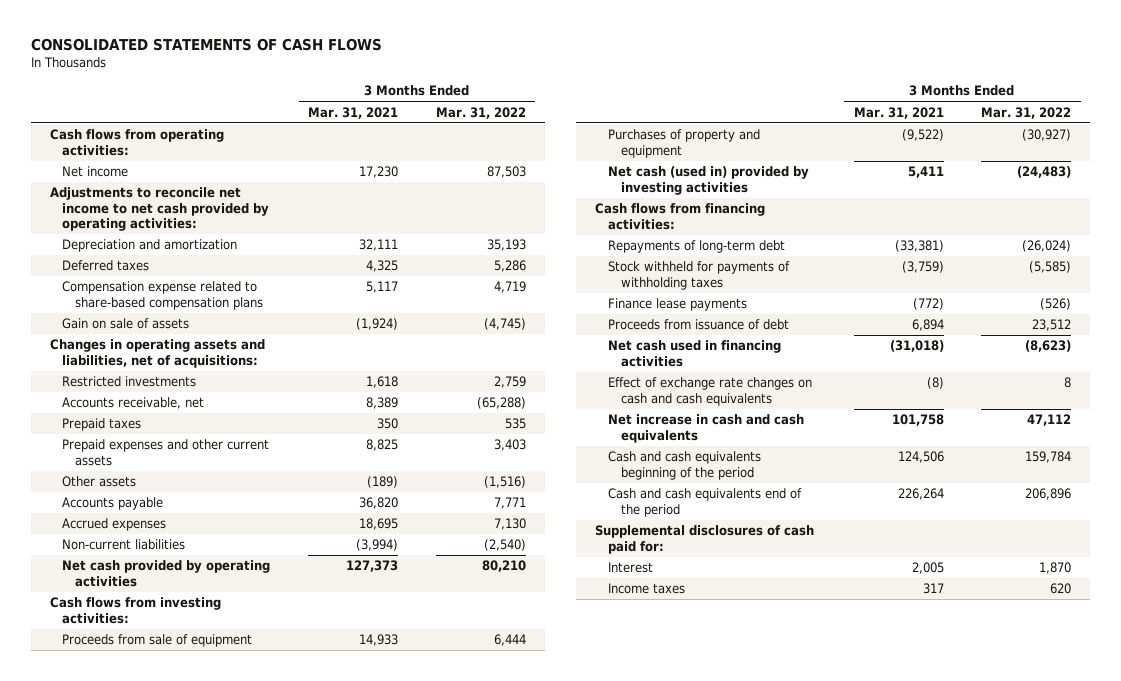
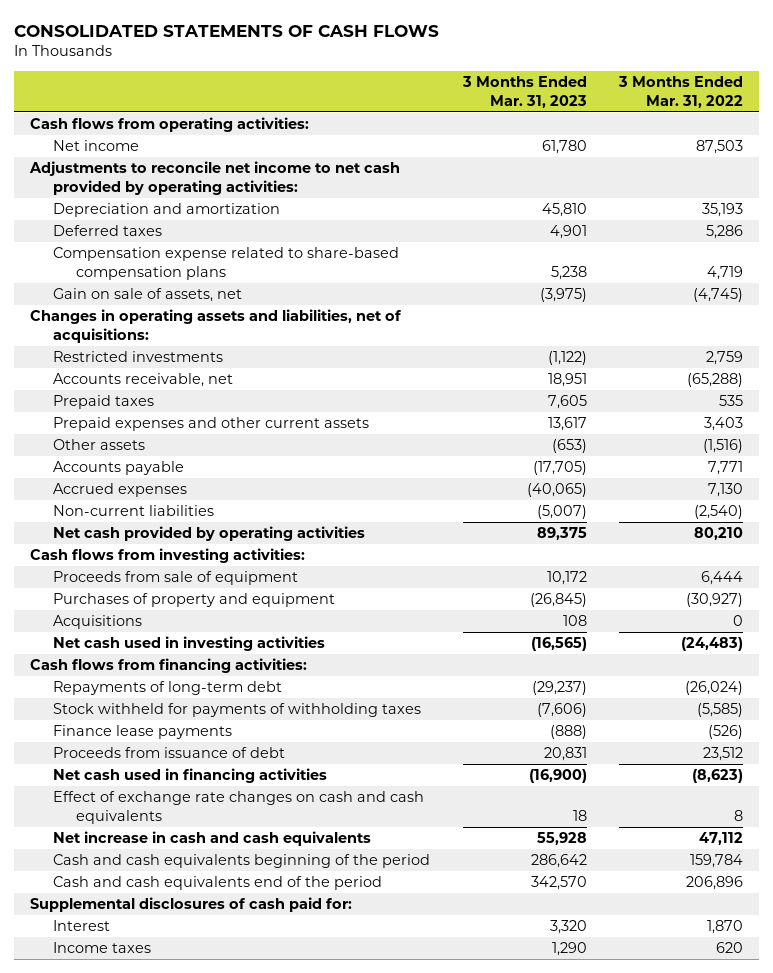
[308,106,399,119] Mar. 31, 2021 -> none
none -> [461,76,587,108] 3 Months Ended Mar. 31, 2023
[62,318,190,330] Gain on sale of assets -> [53,288,243,303] Gain on sale of assets, net
none -> [53,615,143,630] Acquisitions
[607,166,809,195] Net cash (used in) provided by investing activities -> [53,636,326,652] Net cash used in investing activities

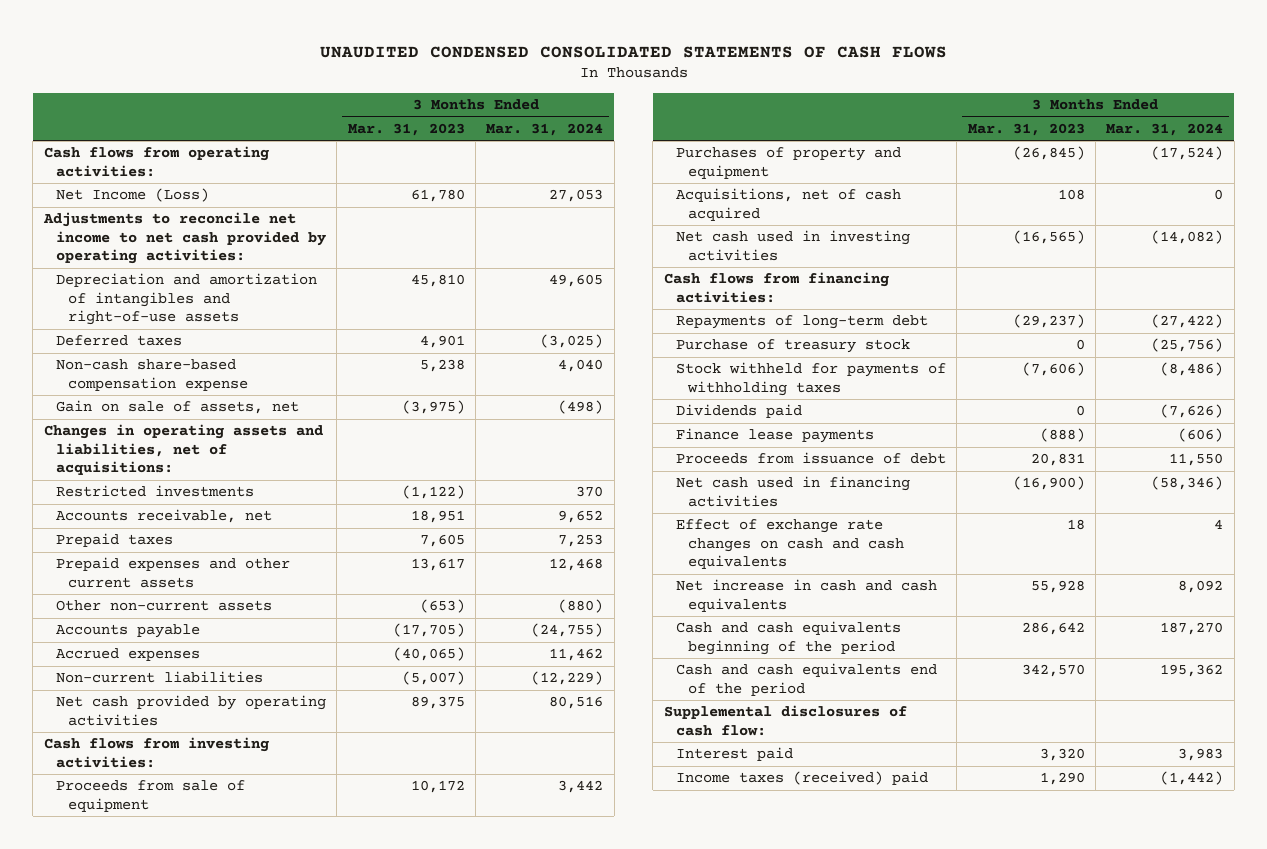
[13,24,439,37] CONSOLIDATED STATEMENTS OF CASH FLOWS -> [319,45,947,58] UNAUDITED CONDENSED CONSOLIDATED STATEMENTS OF CASH FLOWS
[617,76,743,108] 3 Months Ended Mar. 31, 2022 -> none
none -> [486,122,604,136] Mar. 31, 2024
[53,140,140,152] Net income -> [55,188,209,203] Net Income (Loss)
[53,203,281,218] Depreciation and amortization -> [55,273,317,326] Depreciation and amortization of intangibles and right-of-use assets
[53,247,400,280] Compensation expense related to share-based compensation plans -> [55,359,248,391] Non-cash share-based compensation expense
[53,439,146,451] Other assets -> [55,600,272,612] Other non-current assets
[53,615,143,630] Acquisitions -> [675,188,901,221] Acquisitions, net of cash acquired
none -> [675,339,910,354] Purchase of treasury stock
none -> [675,404,802,419] Dividends paid
[30,897,353,913] Supplemental disclosures of cash paid for: -> [663,705,907,736] Supplemental disclosures of cash flow:
[53,920,111,932] Interest -> [675,747,793,762] Interest paid
[53,942,152,954] Income taxes -> [675,771,928,786] Income taxes (received) paid

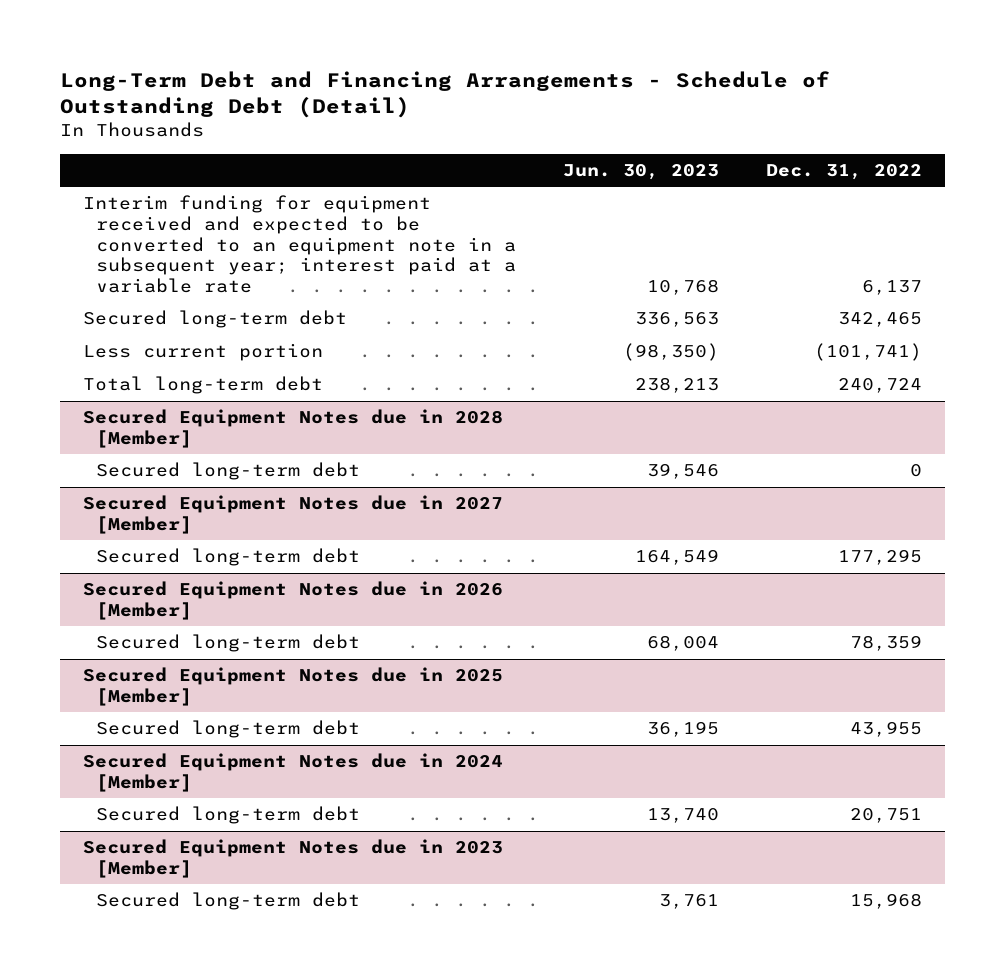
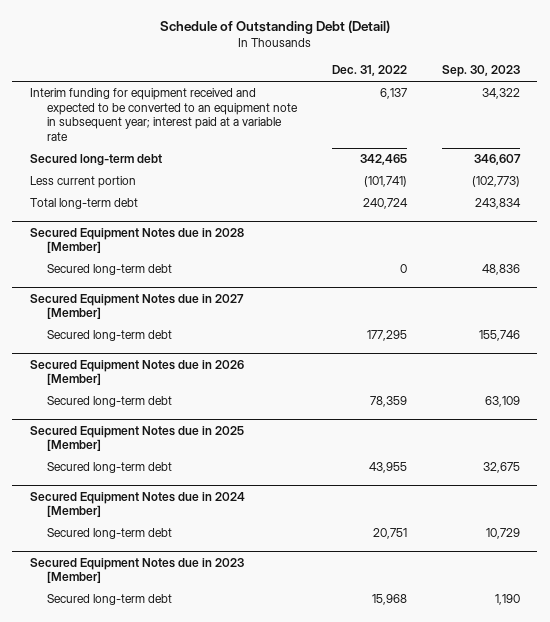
[59,70,830,119] Long-Term Debt and Financing Arrangements - Schedule of Outstanding Debt (Detail) -> [159,19,390,34] Schedule of Outstanding Debt (Detail)
[562,164,719,181] Jun. 30, 2023 -> none
none -> [441,65,520,78] Sep. 30, 2023
[83,195,516,293] Interim funding for equipment received and expected to be converted to an equipment note in a subsequent year; interest paid at a variable rate -> [29,88,298,141] Interim funding for equipment received and expected to be converted to an equipment note in subsequent year; interest paid at a variable rate

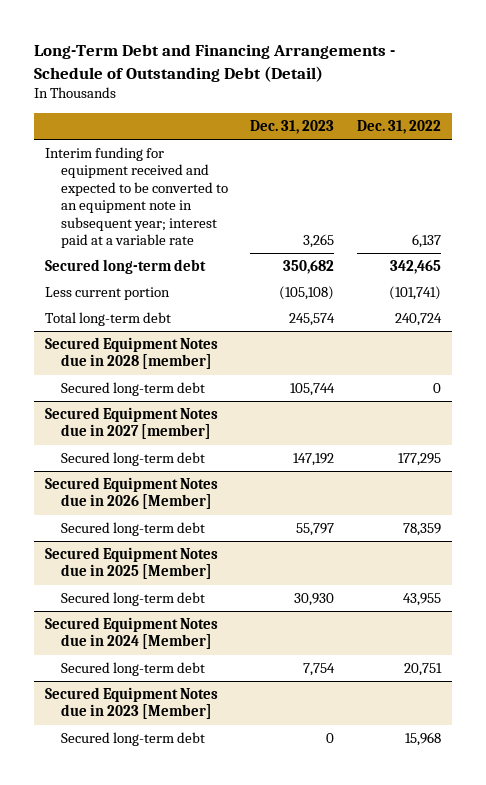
[159,19,390,34] Schedule of Outstanding Debt (Detail) -> [33,44,395,82] Long-Term Debt and Financing Arrangements - Schedule of Outstanding Debt (Detail)
[441,65,520,78] Sep. 30, 2023 -> none
none -> [250,120,335,135] Dec. 31, 2023
[29,227,244,254] Secured Equipment Notes due in 2028 [Member] -> [44,337,218,370] Secured Equipment Notes due in 2028 [member]
[29,293,244,320] Secured Equipment Notes due in 2027 [Member] -> [44,407,218,440] Secured Equipment Notes due in 2027 [member]

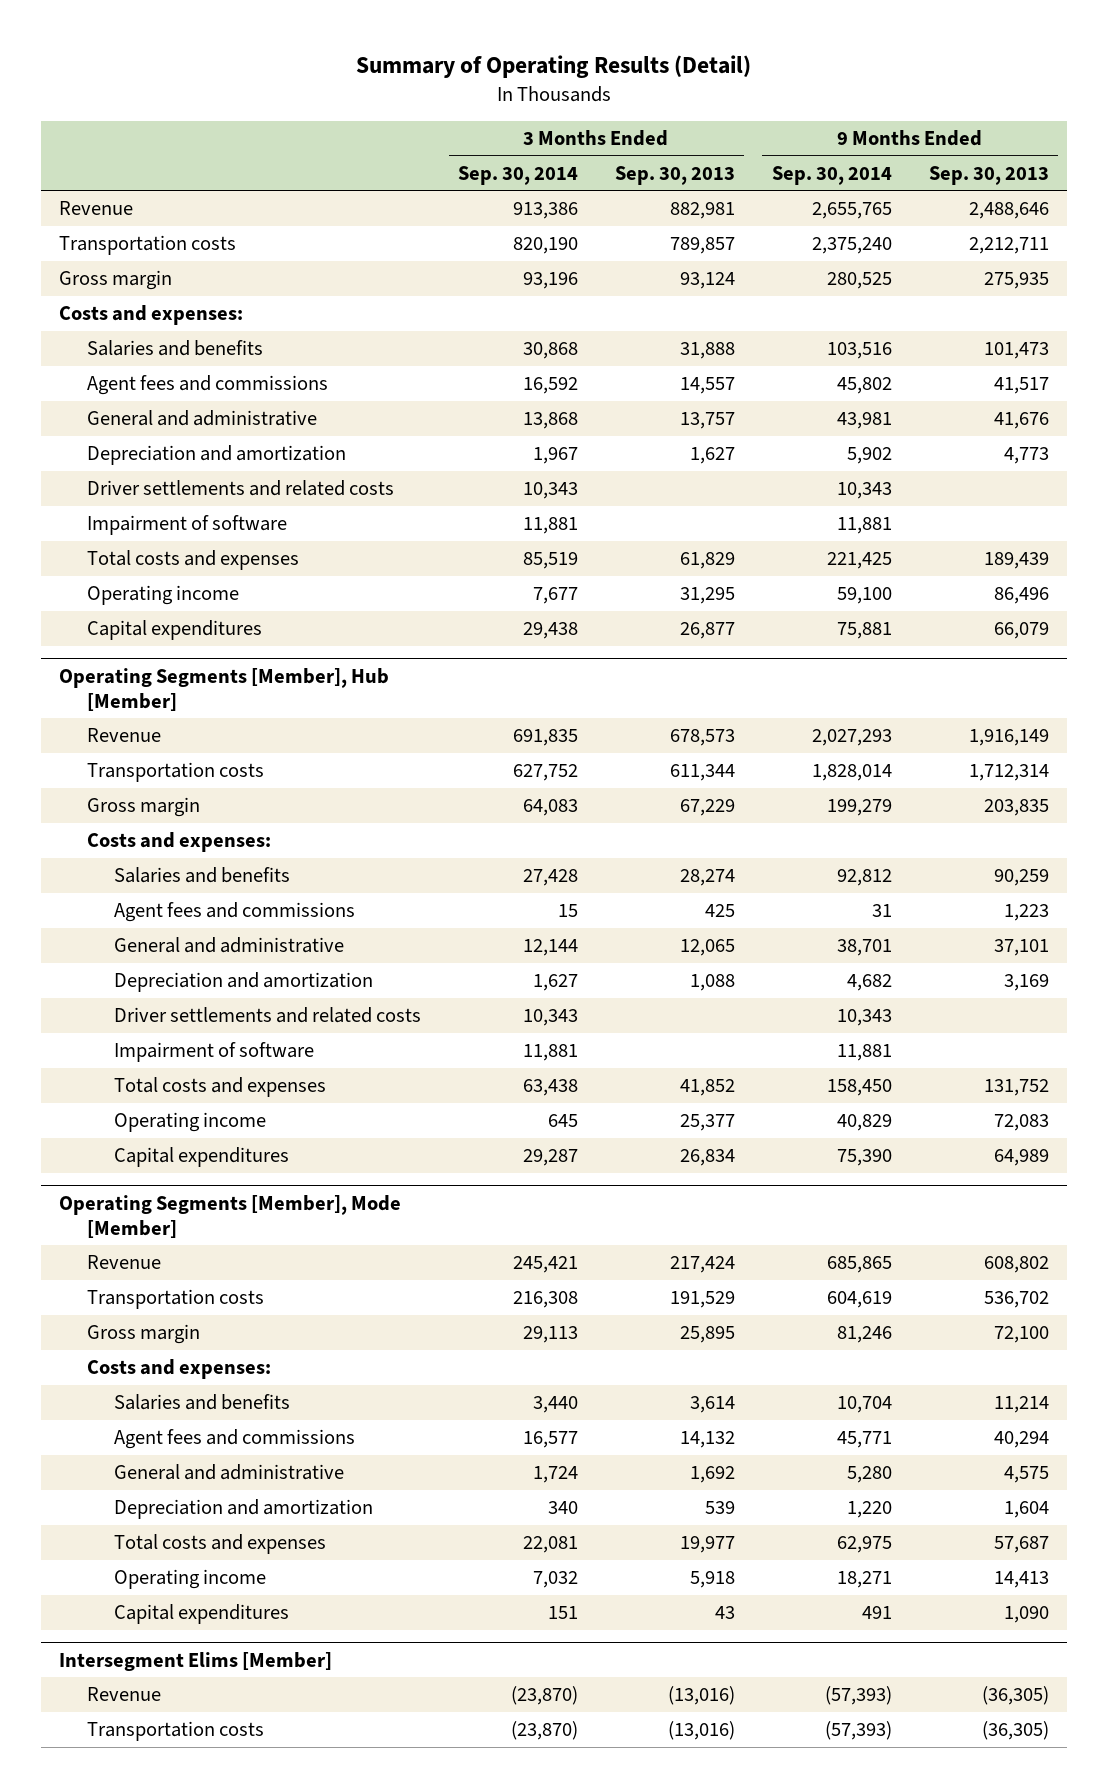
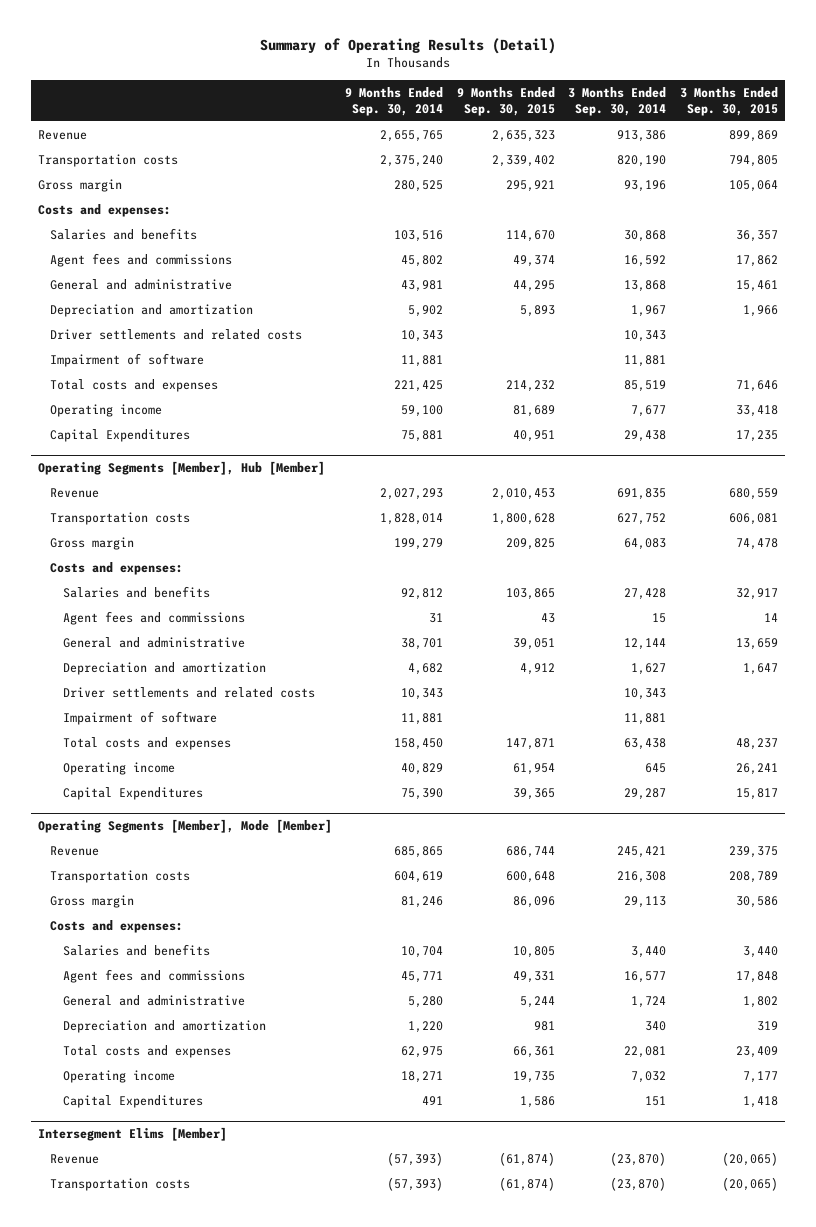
[614,165,735,185] Sep. 30, 2013 -> none
[928,165,1049,185] Sep. 30, 2013 -> none
none -> [456,86,555,116] 9 Months Ended Sep. 30, 2015
none -> [679,86,778,116] 3 Months Ended Sep. 30, 2015
[86,620,262,641] Capital expenditures -> [50,428,191,442] Capital Expenditures
[114,1147,290,1168] Capital expenditures -> [63,786,204,800] Capital Expenditures
[114,1604,290,1625] Capital expenditures -> [63,1094,204,1108] Capital Expenditures

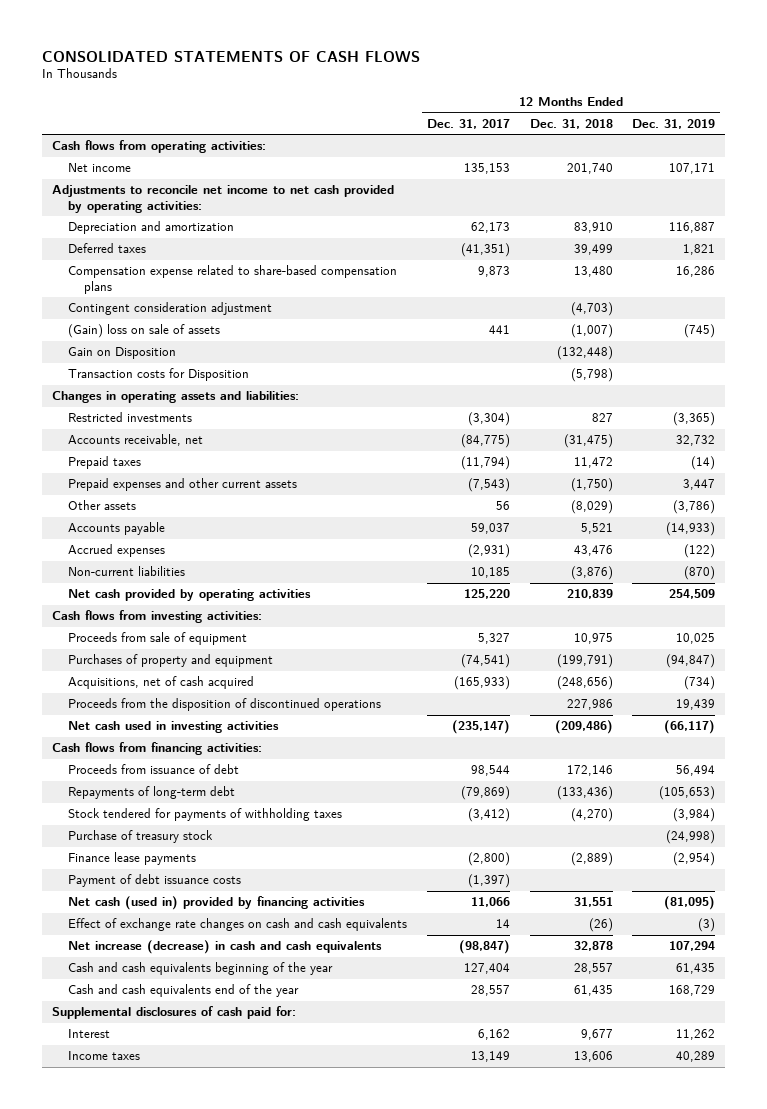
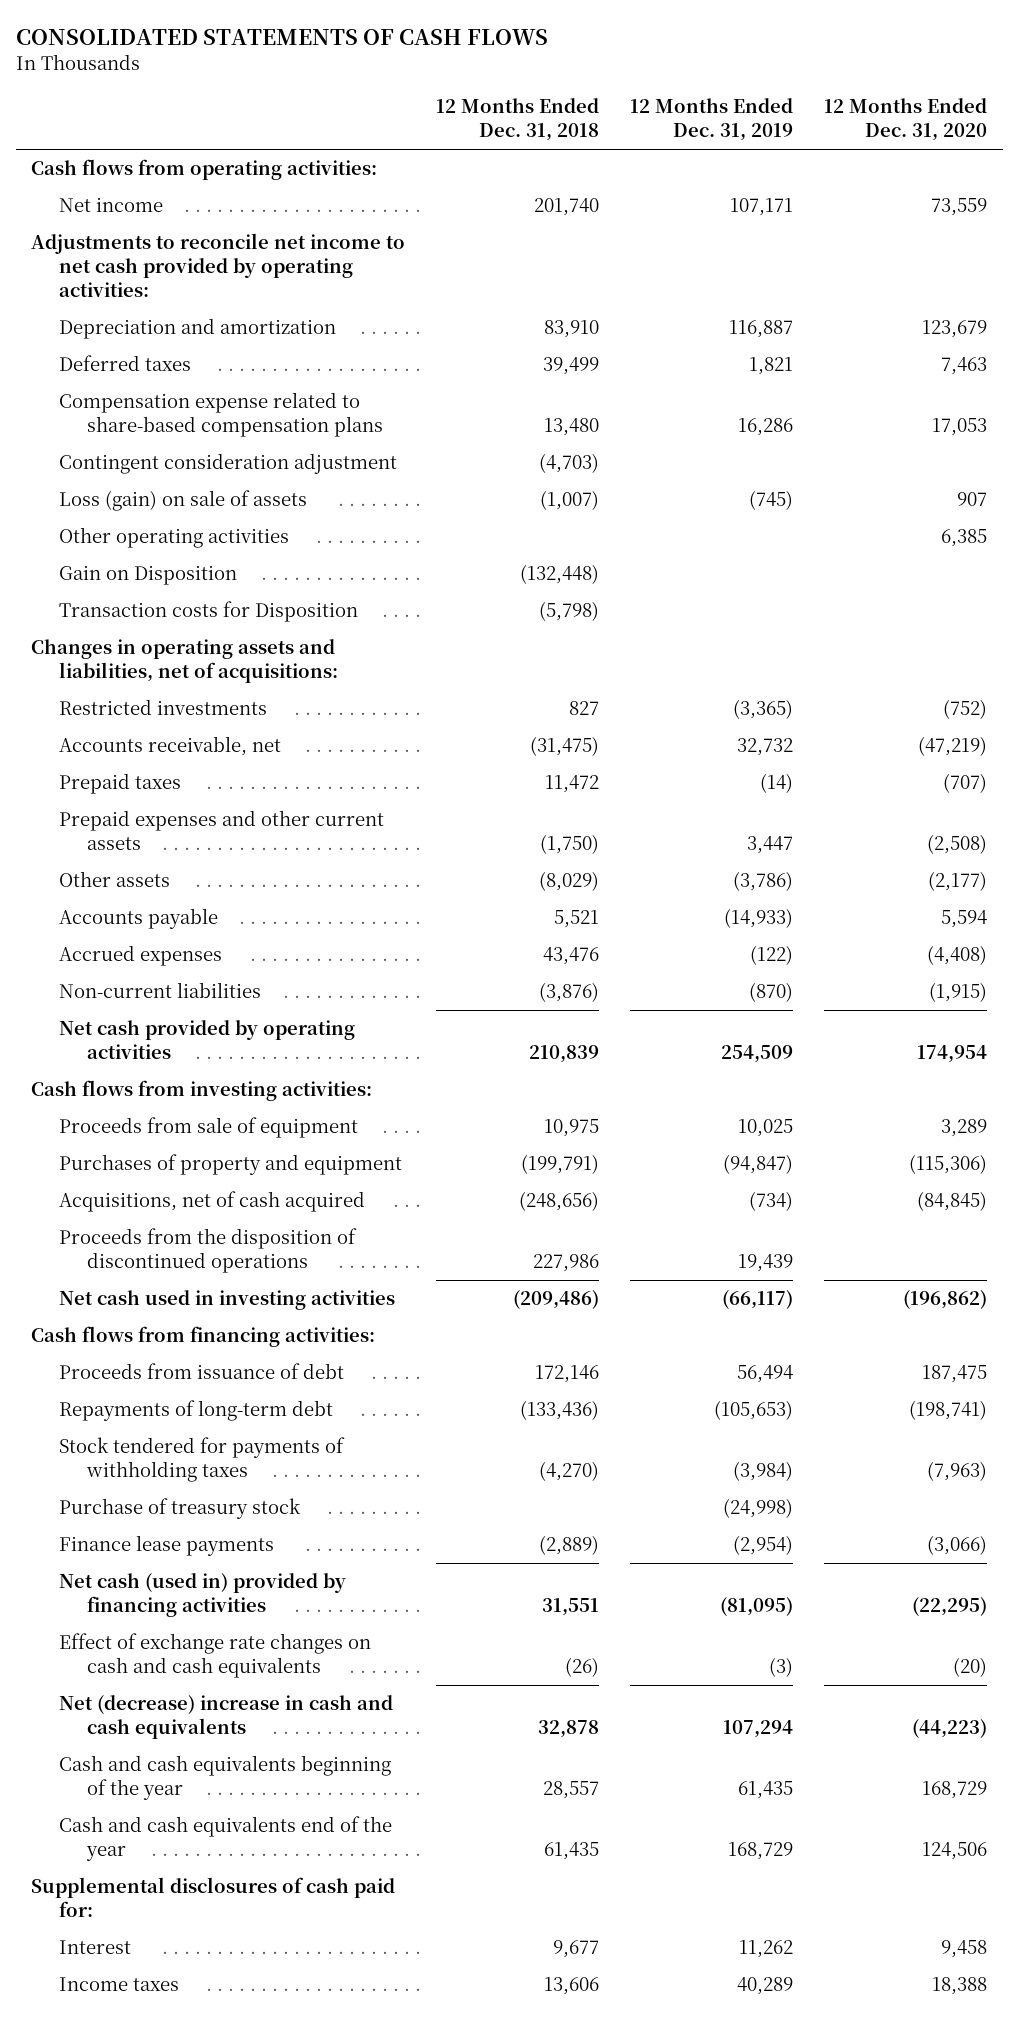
[426,118,510,129] Dec. 31, 2017 -> none
none -> [824,98,988,142] 12 Months Ended Dec. 31, 2020
[68,324,221,339] (Gain) loss on sale of assets -> [59,490,308,512] Loss (gain) on sale of assets
none -> [59,527,290,549] Other operating activities
[51,391,299,404] Changes in operating assets and liabilities: -> [31,639,339,684] Changes in operating assets and liabilities, net of acquisitions:
[68,874,242,888] Payment of debt issuance costs -> none
[68,940,383,955] Net increase (decrease) in cash and cash equivalents -> [59,1695,394,1740] Net (decrease) increase in cash and cash equivalents

